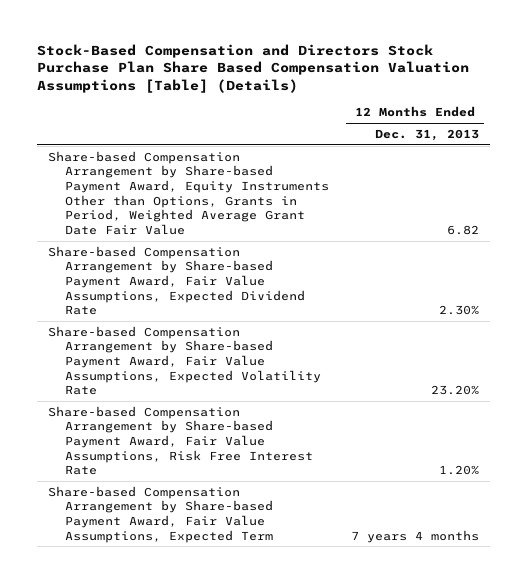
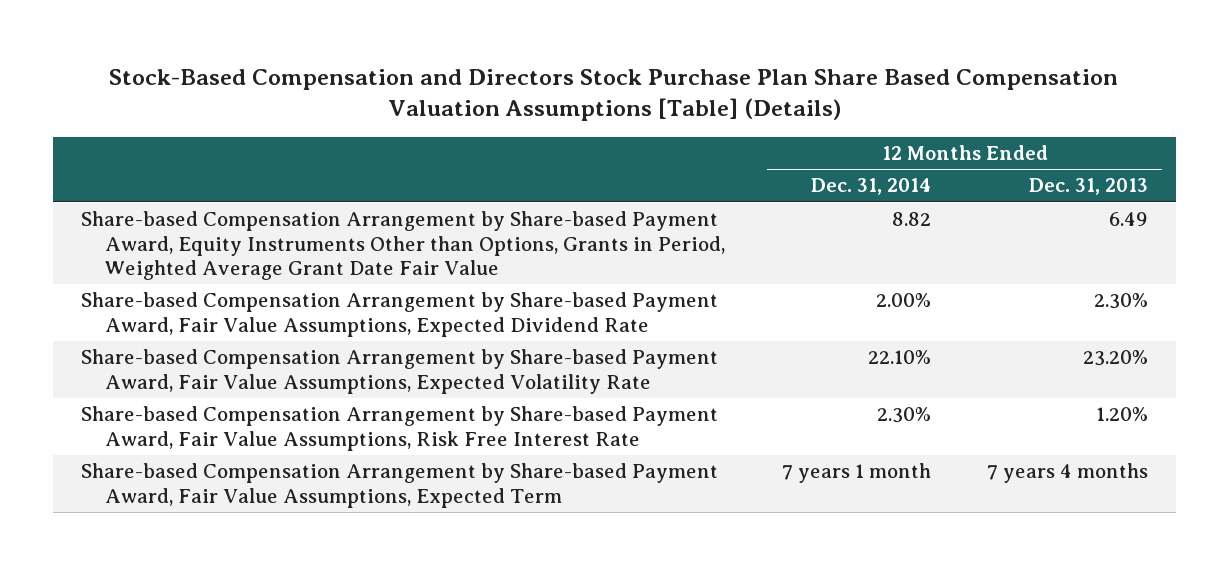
none -> [810,178,931,196] Dec. 31, 2014
[447,224,480,235] 6.82 -> [1108,212,1148,227] 6.49

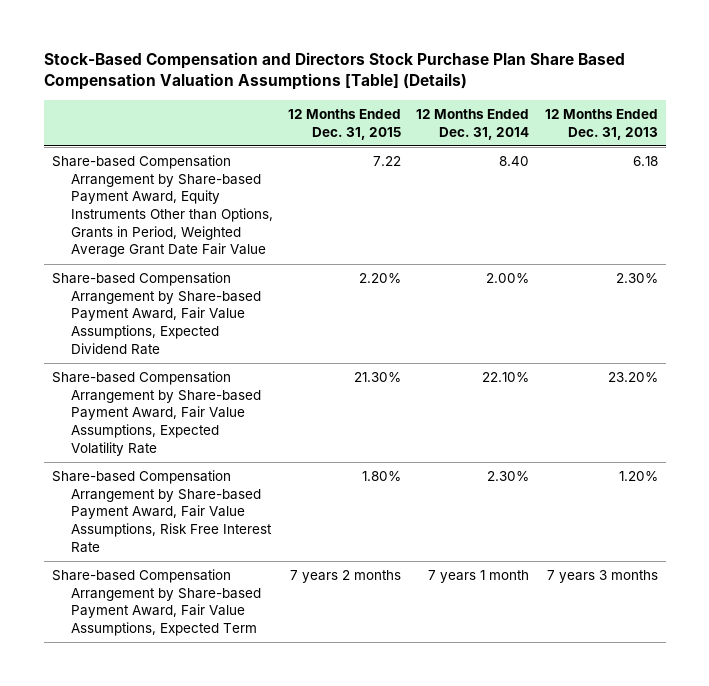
none -> [288,108,402,140] 12 Months Ended Dec. 31, 2015
[891,212,931,227] 8.82 -> [499,156,530,167] 8.40
[1108,212,1148,227] 6.49 -> [632,156,658,167] 6.18
[986,463,1148,484] 7 years 4 months -> [546,570,658,584] 7 years 3 months

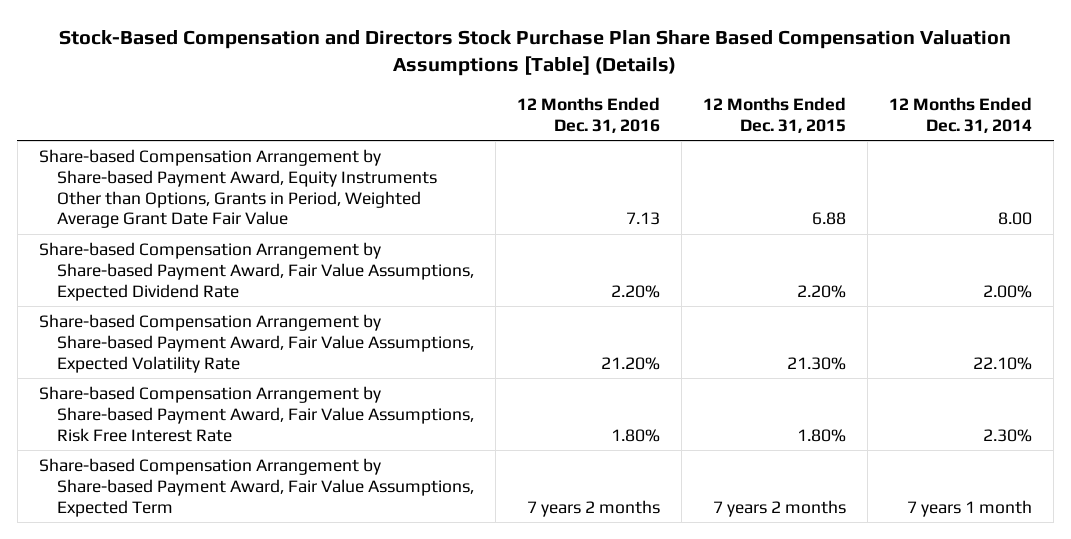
[544,108,658,140] 12 Months Ended Dec. 31, 2013 -> none
none -> [517,96,661,133] 12 Months Ended Dec. 31, 2016
[373,156,402,167] 7.22 -> [812,212,847,226] 6.88
[499,156,530,167] 8.40 -> [998,212,1033,226] 8.00

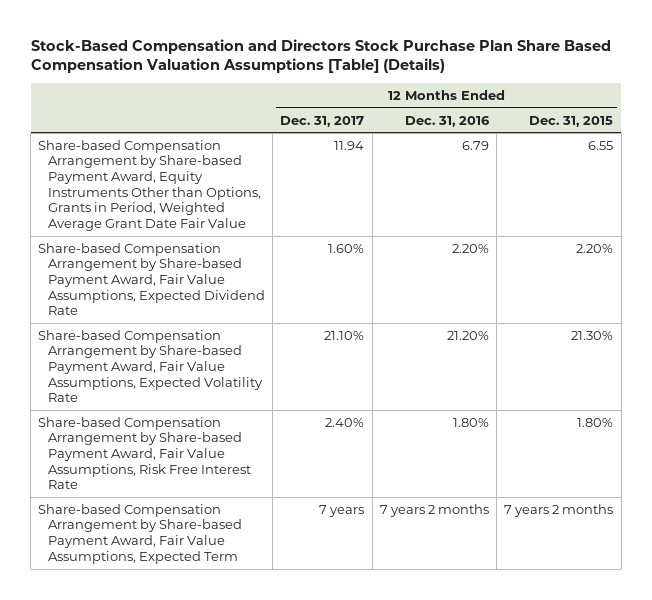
[889,96,1033,133] 12 Months Ended Dec. 31, 2014 -> none
none -> [280,115,365,127] Dec. 31, 2017
[626,212,661,226] 7.13 -> [461,140,489,150] 6.79
[812,212,847,226] 6.88 -> [588,140,614,150] 6.55

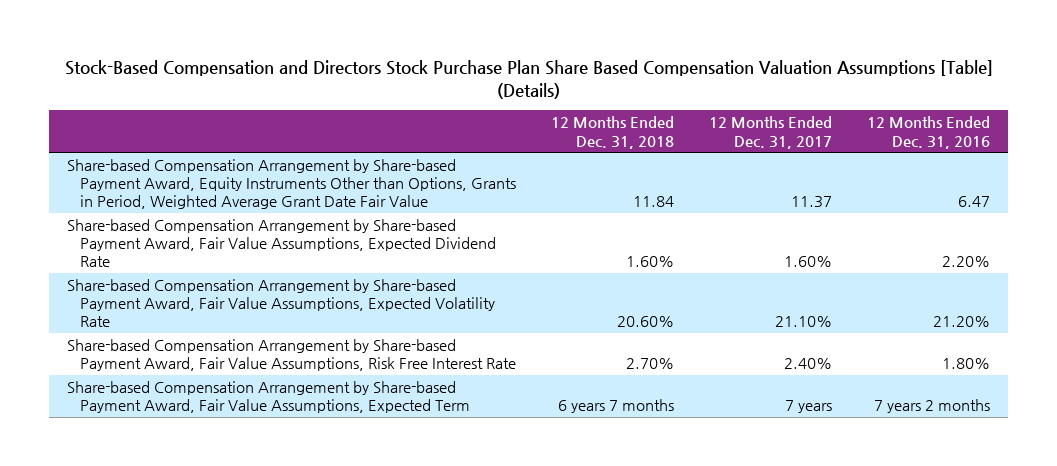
[529,115,614,127] Dec. 31, 2015 -> none
none -> [551,116,675,149] 12 Months Ended Dec. 31, 2018
[334,140,365,150] 11.94 -> [791,196,833,209] 11.37
[461,140,489,150] 6.79 -> [958,196,991,208] 6.47

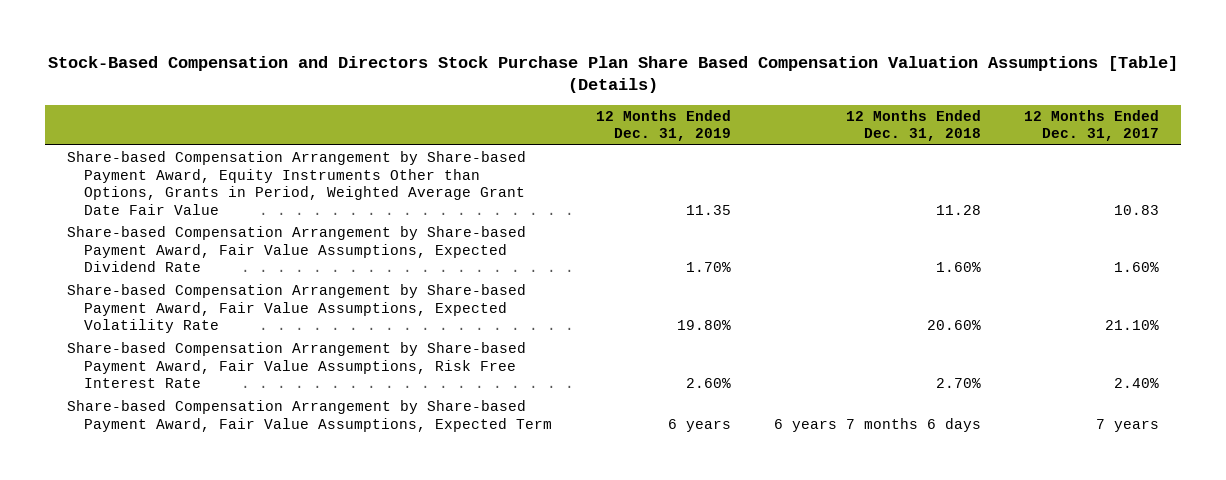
[867,116,991,149] 12 Months Ended Dec. 31, 2016 -> none
none -> [595,109,731,142] 12 Months Ended Dec. 31, 2019
[633,196,675,208] 11.84 -> [936,204,982,215] 11.28
[791,196,833,209] 11.37 -> [1114,204,1160,215] 10.83
[558,399,675,414] 6 years 7 months -> [774,417,982,432] 6 years 7 months 6 days

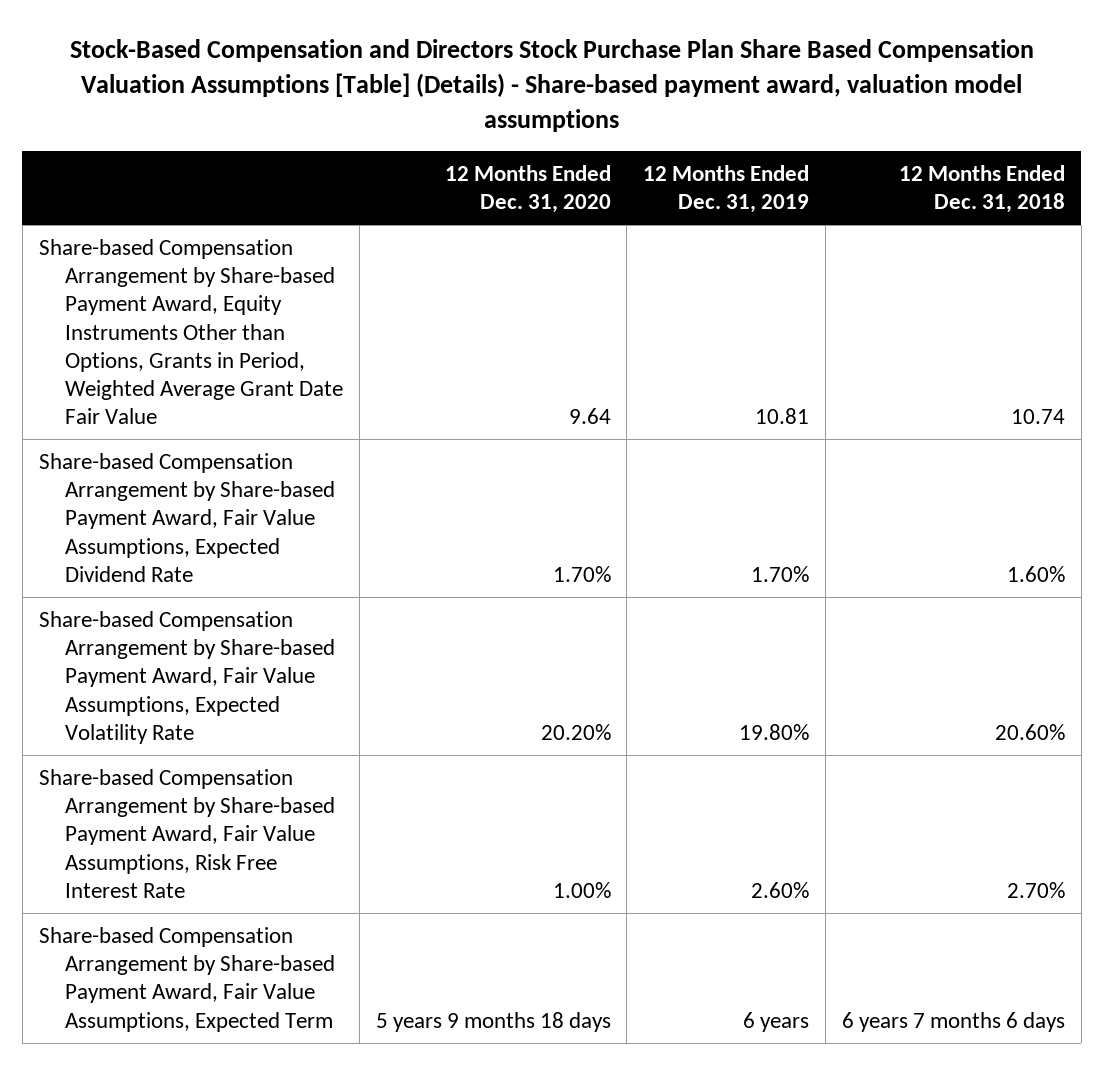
[48,55,1179,94] Stock-Based Compensation and Directors Stock Purchase Plan Share Based Compensation Valuation Assumptions [Table] (Details) -> [69,38,1034,133] Stock-Based Compensation and Directors Stock Purchase Plan Share Based Compensation Valuation Assumptions [Table] (Details) - Share-based payment award, valuation model assumptions
[1024,109,1160,142] 12 Months Ended Dec. 31, 2017 -> none
none -> [444,164,611,214] 12 Months Ended Dec. 31, 2020
[685,204,731,215] 11.35 -> [755,408,810,425] 10.81
[936,204,982,215] 11.28 -> [1011,409,1066,425] 10.74

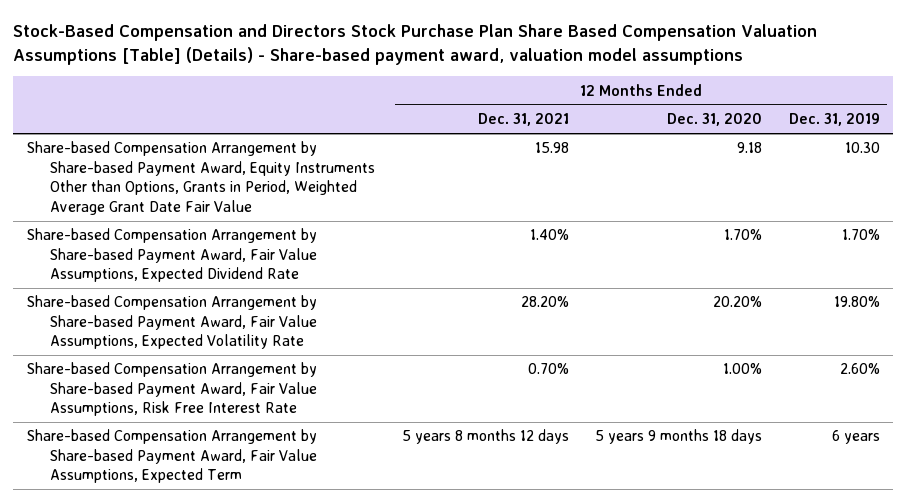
[899,164,1066,214] 12 Months Ended Dec. 31, 2018 -> none
none -> [477,113,569,127] Dec. 31, 2021
[568,408,611,425] 9.64 -> [737,142,763,154] 9.18
[755,408,810,425] 10.81 -> [844,142,880,154] 10.30

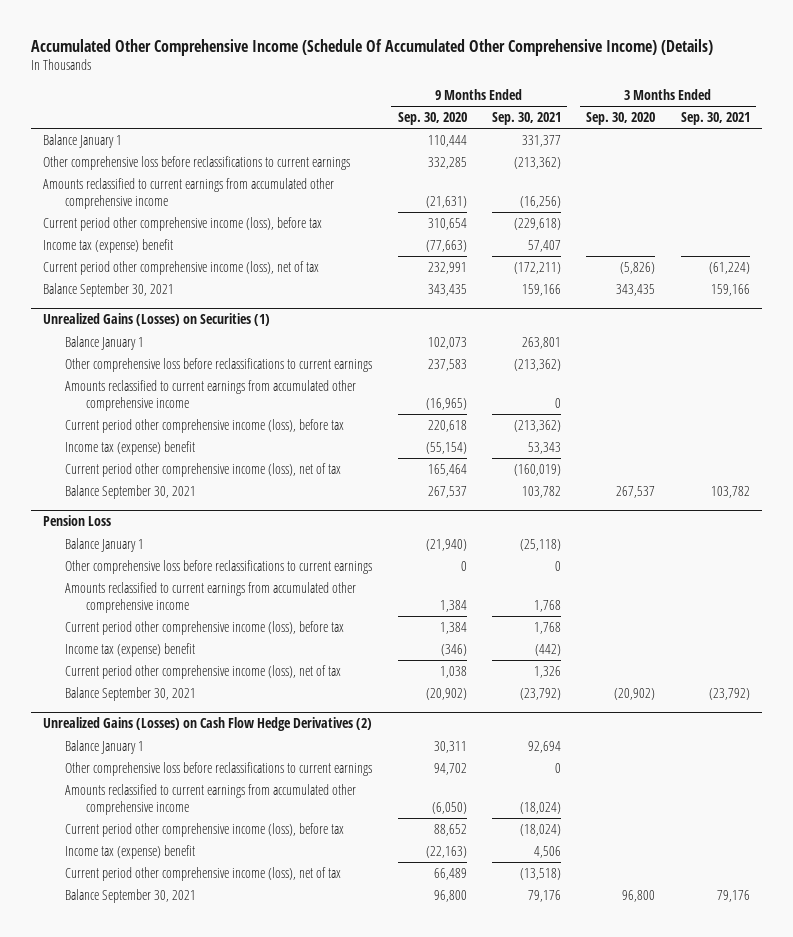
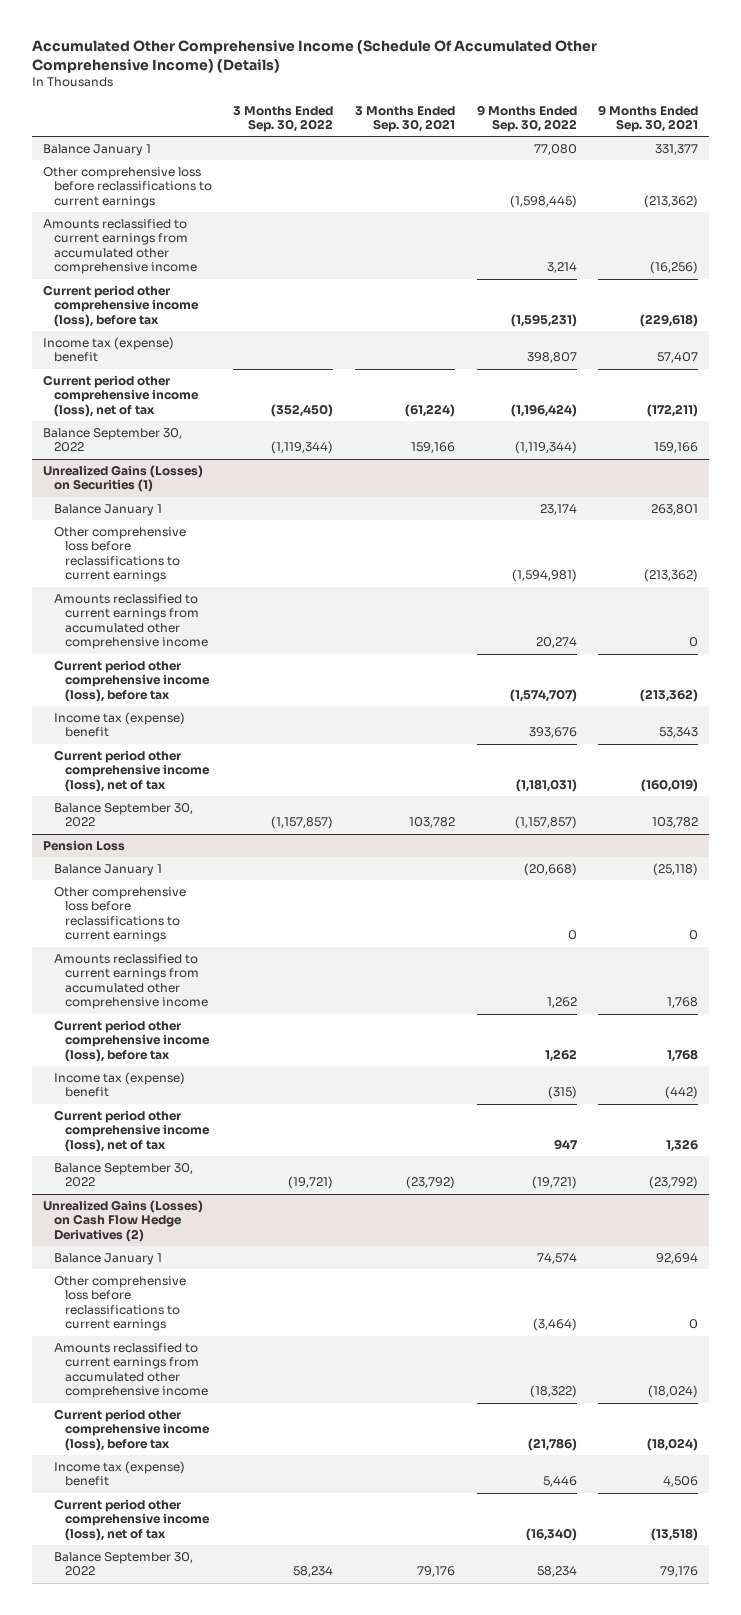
[397,112,467,126] Sep. 30, 2020 -> none
[586,112,656,126] Sep. 30, 2020 -> none
none -> [233,105,334,133] 3 Months Ended Sep. 30, 2022
none -> [476,104,577,133] 9 Months Ended Sep. 30, 2022
[43,282,175,297] Balance September 30, 2021 -> [42,428,182,453] Balance September 30, 2022
[64,484,196,499] Balance September 30, 2021 -> [53,803,193,828] Balance September 30, 2022
[64,686,196,701] Balance September 30, 2021 -> [53,1163,193,1188] Balance September 30, 2022
[64,888,196,903] Balance September 30, 2021 -> [53,1552,193,1577] Balance September 30, 2022

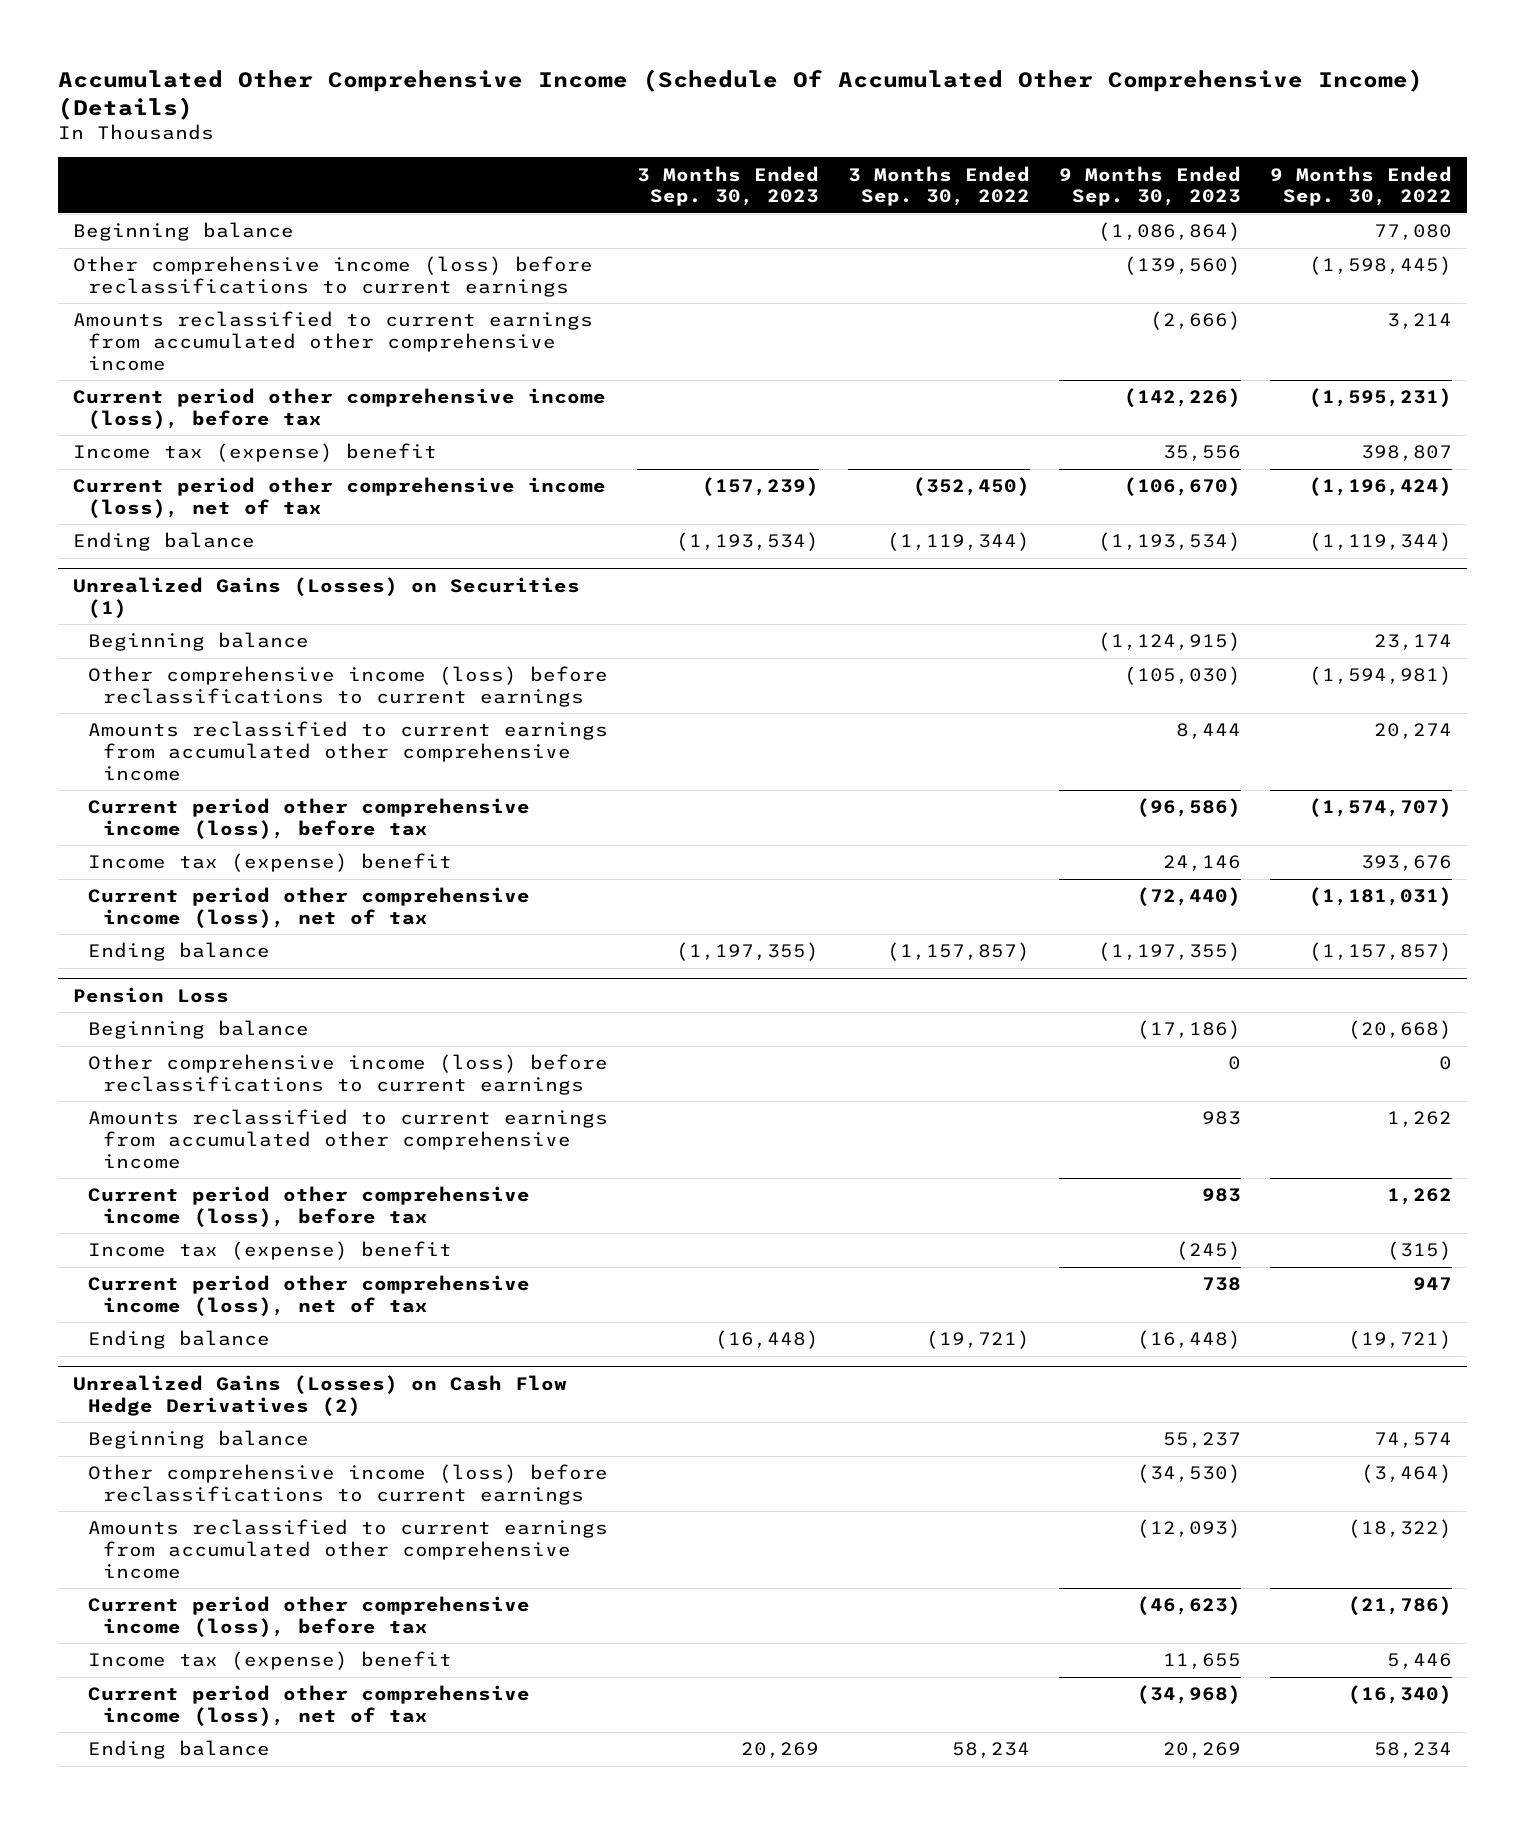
[354,105,455,133] 3 Months Ended Sep. 30, 2021 -> none
[598,104,699,133] 9 Months Ended Sep. 30, 2021 -> none
none -> [637,165,820,207] 3 Months Ended Sep. 30, 2023
none -> [1059,165,1242,207] 9 Months Ended Sep. 30, 2023
[42,144,151,157] Balance January 1 -> [73,222,295,242] Beginning balance
[42,167,212,208] Other comprehensive loss before reclassifications to current earnings -> [73,256,594,297] Other comprehensive income (loss) before reclassifications to current earnings
[42,428,182,453] Balance September 30, 2022 -> [73,532,256,552] Ending balance
[53,504,162,517] Balance January 1 -> [88,632,310,652] Beginning balance
[53,527,186,583] Other comprehensive loss before reclassifications to current earnings -> [88,666,609,707] Other comprehensive income (loss) before reclassifications to current earnings
[53,803,193,828] Balance September 30, 2022 -> [88,942,271,962] Ending balance
[53,864,162,877] Balance January 1 -> [88,1020,310,1040] Beginning balance
[53,887,186,943] Other comprehensive loss before reclassifications to current earnings -> [88,1054,609,1095] Other comprehensive income (loss) before reclassifications to current earnings
[53,1163,193,1188] Balance September 30, 2022 -> [88,1330,271,1350] Ending balance
[53,1253,162,1266] Balance January 1 -> [88,1430,310,1450] Beginning balance
[53,1276,186,1332] Other comprehensive loss before reclassifications to current earnings -> [88,1464,609,1505] Other comprehensive income (loss) before reclassifications to current earnings
[53,1552,193,1577] Balance September 30, 2022 -> [88,1740,271,1760] Ending balance

